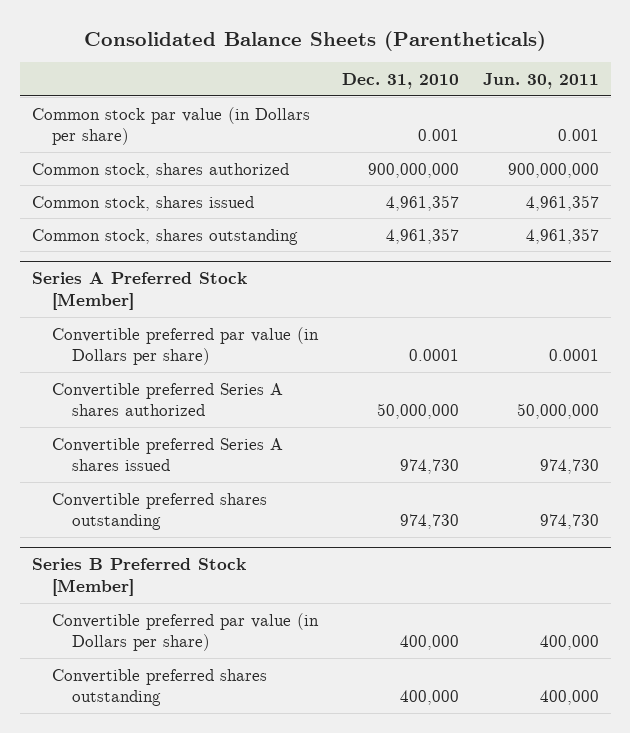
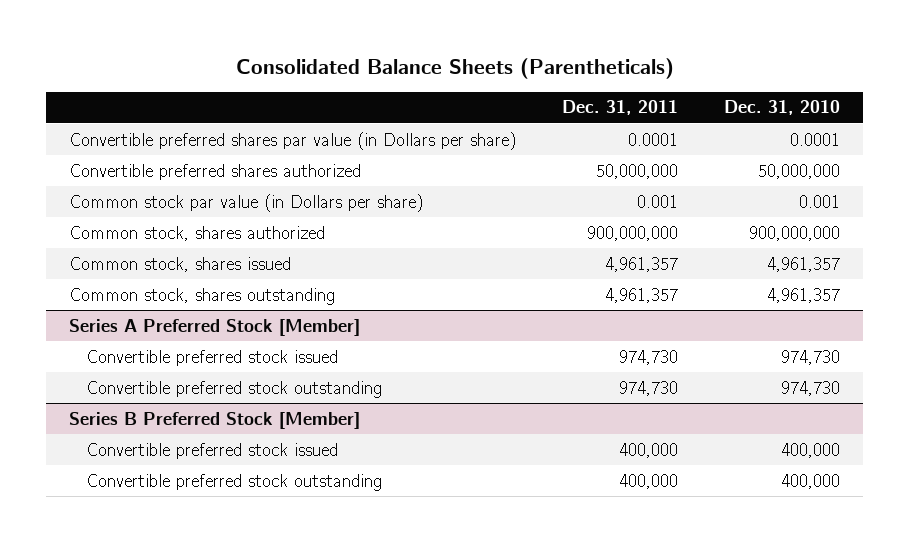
[482,72,599,89] Jun. 30, 2011 -> none
none -> [562,100,679,116] Dec. 31, 2011
none -> [69,131,517,150] Convertible preferred shares par value (in Dollars per share)
none -> [69,163,362,180] Convertible preferred shares authorized
[51,326,319,365] Convertible preferred par value (in Dollars per share) -> none
[51,382,283,416] Convertible preferred Series A shares authorized -> none
[51,437,283,471] Convertible preferred Series A shares issued -> [86,349,339,366] Convertible preferred stock issued
[51,492,267,530] Convertible preferred shares outstanding -> [86,380,383,398] Convertible preferred stock outstanding
[51,612,319,651] Convertible preferred par value (in Dollars per share) -> none
none -> [86,442,339,459] Convertible preferred stock issued
[51,668,267,706] Convertible preferred shares outstanding -> [86,473,383,491] Convertible preferred stock outstanding

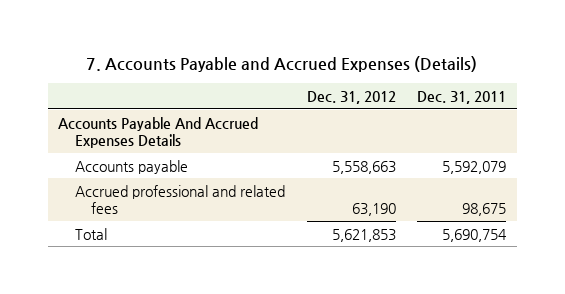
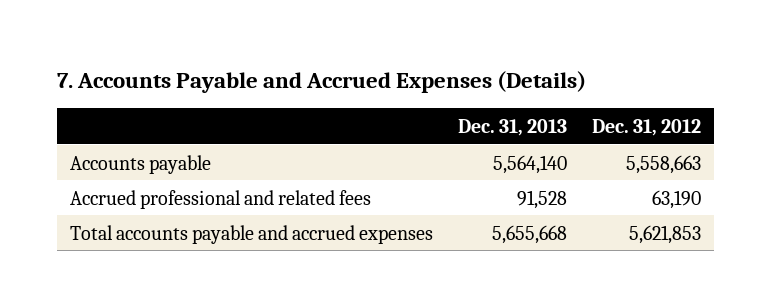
[417,90,507,104] Dec. 31, 2011 -> none
none -> [458,118,568,136] Dec. 31, 2013
[58,116,259,149] Accounts Payable And Accrued Expenses Details -> none
[74,227,107,240] Total -> [70,224,434,244] Total accounts payable and accrued expenses

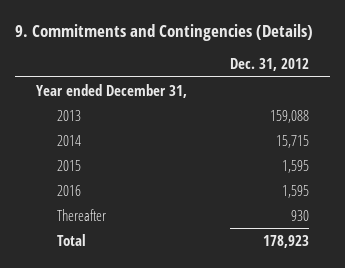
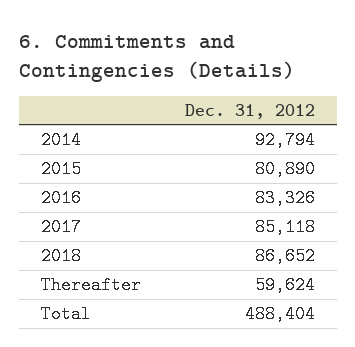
[14,24,313,42] 9. Commitments and Contingencies (Details) -> [18,34,295,83] 6. Commitments and Contingencies (Details)
[36,83,188,98] Year ended December 31, -> none
[56,109,81,121] 2013 -> none
[275,134,309,148] 15,715 -> [254,131,315,150] 92,794
[281,159,309,173] 1,595 -> [254,160,315,179] 80,890
[281,184,309,198] 1,595 -> [254,189,315,208] 83,326
none -> [40,218,81,237] 2017
none -> [40,247,81,266] 2018
[290,209,309,221] 930 -> [254,276,315,295] 59,624
[262,234,309,248] 178,923 -> [244,305,315,324] 488,404

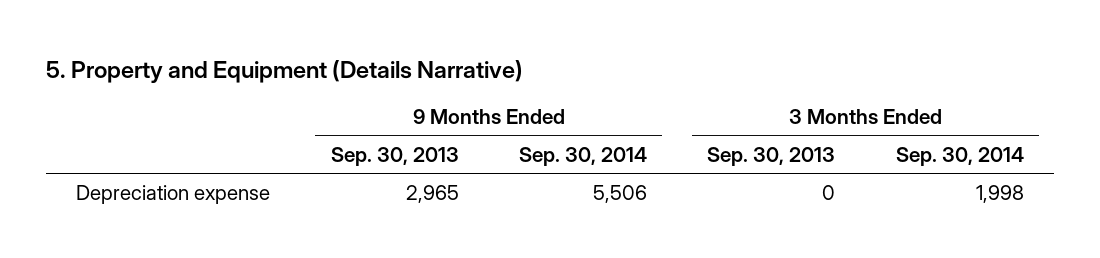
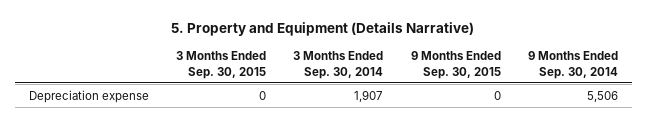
[330,147,459,167] Sep. 30, 2013 -> none
[707,147,836,167] Sep. 30, 2013 -> none
none -> [176,51,267,79] 3 Months Ended Sep. 30, 2015
none -> [410,51,501,79] 9 Months Ended Sep. 30, 2015
[975,185,1024,204] 1,998 -> [354,89,384,102] 1,907

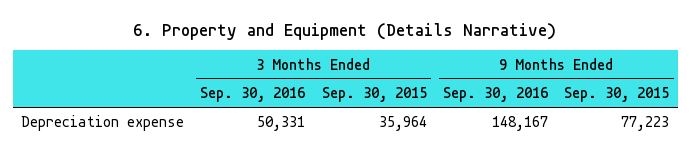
[171,21,475,36] 5. Property and Equipment (Details Narrative) -> [133,22,557,40] 6. Property and Equipment (Details Narrative)
[293,51,384,79] 3 Months Ended Sep. 30, 2014 -> none
[528,51,619,79] 9 Months Ended Sep. 30, 2014 -> none
none -> [200,87,306,103] Sep. 30, 2016
none -> [443,87,549,103] Sep. 30, 2016
[259,90,267,100] 0 -> [378,116,427,132] 35,964
[493,90,501,100] 0 -> [621,116,670,132] 77,223

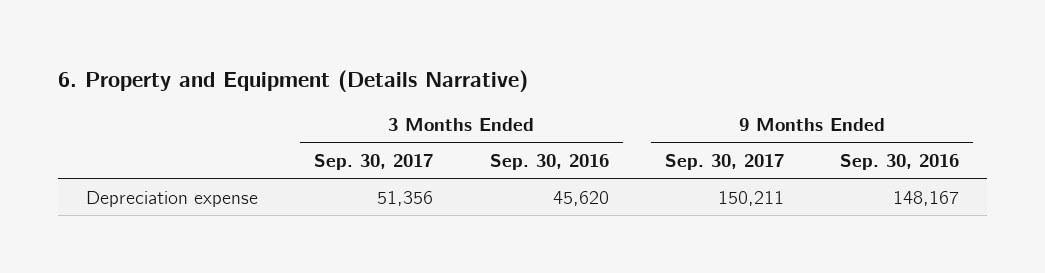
[321,87,427,103] Sep. 30, 2015 -> none
[564,87,670,103] Sep. 30, 2015 -> none
none -> [314,153,434,170] Sep. 30, 2017
none -> [664,153,784,170] Sep. 30, 2017
[257,116,306,132] 50,331 -> [552,190,609,206] 45,620

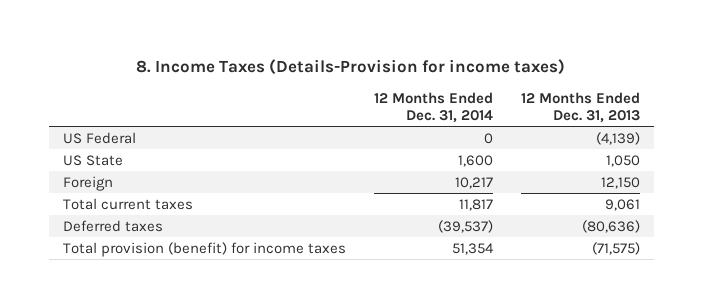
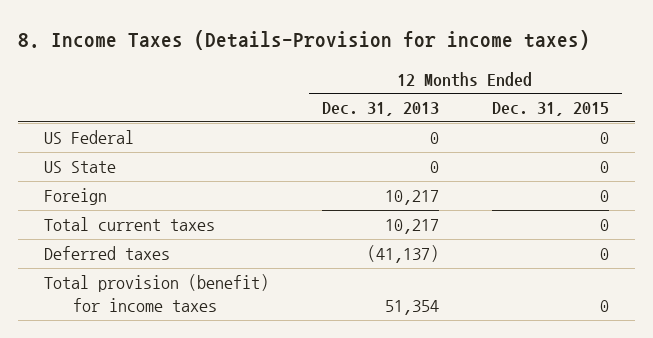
[373,91,493,123] 12 Months Ended Dec. 31, 2014 -> none
none -> [491,102,609,117] Dec. 31, 2015
[595,131,640,145] (4,139) -> [430,132,440,145] 0
[605,154,640,167] 1,050 -> [430,161,440,174] 0
[600,176,640,189] 12,150 -> [385,190,440,206] 10,217
[604,198,640,211] 9,061 -> [385,219,440,235] 10,217
[581,219,640,233] (80,636) -> [367,245,440,264] (41,137)
[591,241,640,255] (71,575) -> [385,300,440,316] 51,354

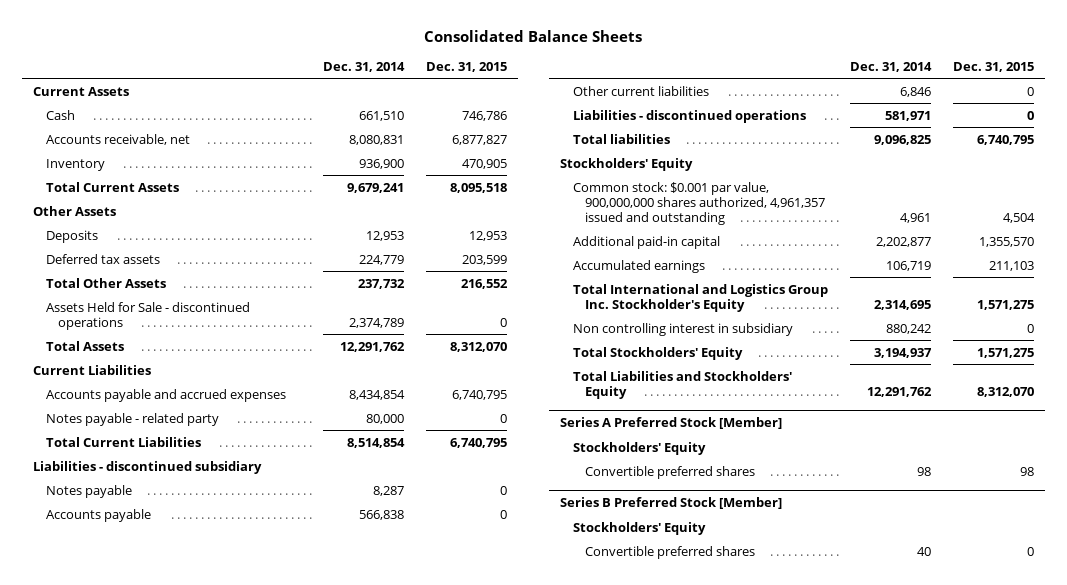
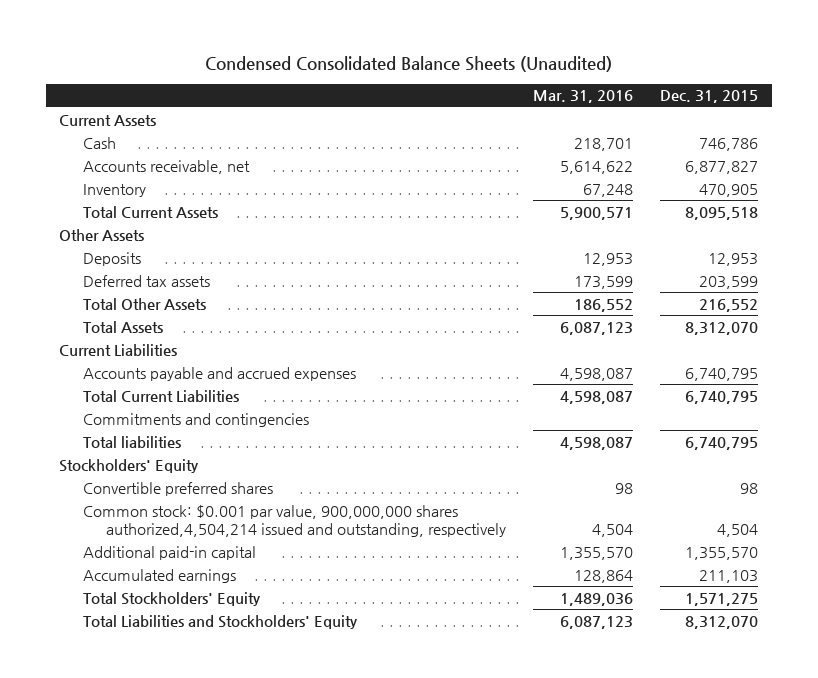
[424,29,643,42] Consolidated Balance Sheets -> [204,55,612,72] Condensed Consolidated Balance Sheets (Unaudited)
[322,61,405,72] Dec. 31, 2014 -> none
none -> [533,90,634,104] Mar. 31, 2016
[45,301,250,330] Assets Held for Sale - discontinued operations -> none
[45,412,219,426] Notes payable - related party -> none
[33,460,263,474] Liabilities - discontinued subsidiary -> none
[45,484,132,498] Notes payable -> none
[45,508,151,522] Accounts payable -> none
[572,85,709,96] Other current liabilities -> none
[572,109,806,123] Liabilities - discontinued operations -> none
none -> [82,412,309,427] Commitments and contingencies
none -> [82,481,273,496] Convertible preferred shares
[572,181,826,225] Common stock: $0.001 par value, 900,000,000 shares authorized, 4,961,357 issued and outstanding -> [82,504,507,537] Common stock: $0.001 par value, 900,000,000 shares authorized,4,504,214 issued and outstanding, respectively
[572,283,828,312] Total International and Logistics Group Inc. Stockholder's Equity -> none
[572,322,793,336] Non controlling interest in subsidiary -> none
[559,417,782,430] Series A Preferred Stock [Member] -> none
[572,441,706,455] Stockholders' Equity -> none
[585,465,756,479] Convertible preferred shares -> none
[559,497,782,510] Series B Preferred Stock [Member] -> none
[572,521,706,535] Stockholders' Equity -> none
[585,545,756,559] Convertible preferred shares -> none

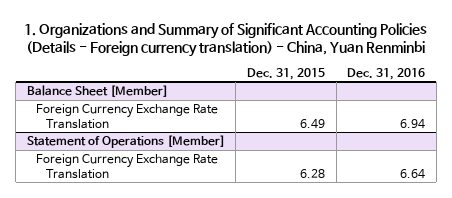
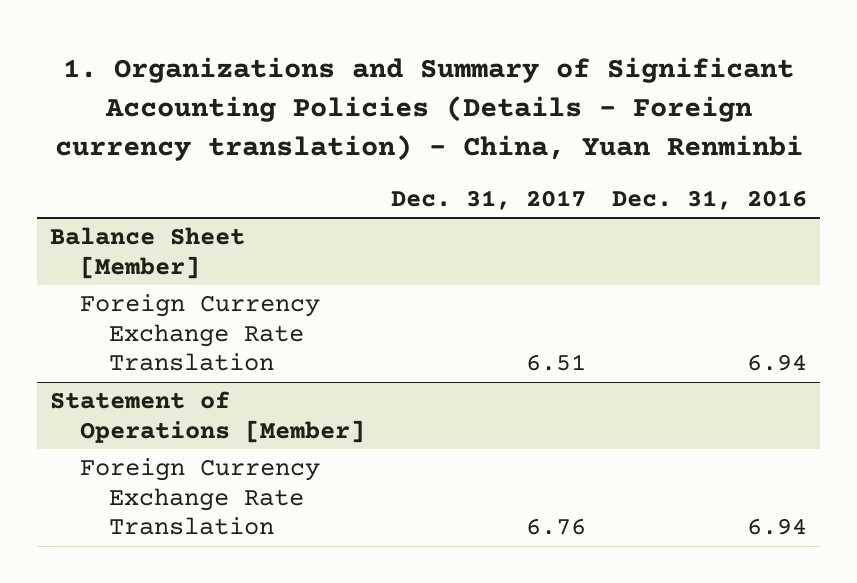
[247,67,326,80] Dec. 31, 2015 -> none
none -> [390,190,586,211] Dec. 31, 2017
[400,168,426,179] 6.64 -> [746,518,807,536] 6.94

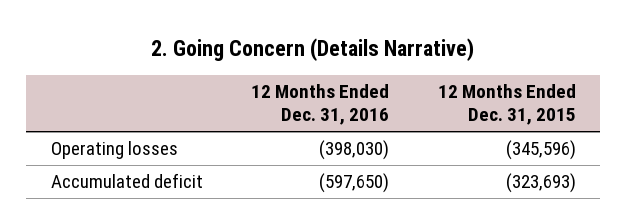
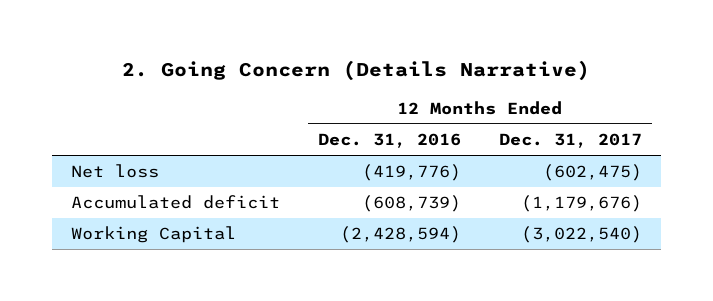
[437,83,576,126] 12 Months Ended Dec. 31, 2015 -> none
none -> [499,132,643,148] Dec. 31, 2017
[50,141,178,160] Operating losses -> [70,164,159,179] Net loss
[319,140,390,161] (398,030) -> [361,164,461,182] (419,776)
[319,173,390,194] (597,650) -> [361,195,461,213] (608,739)
none -> [70,226,236,244] Working Capital

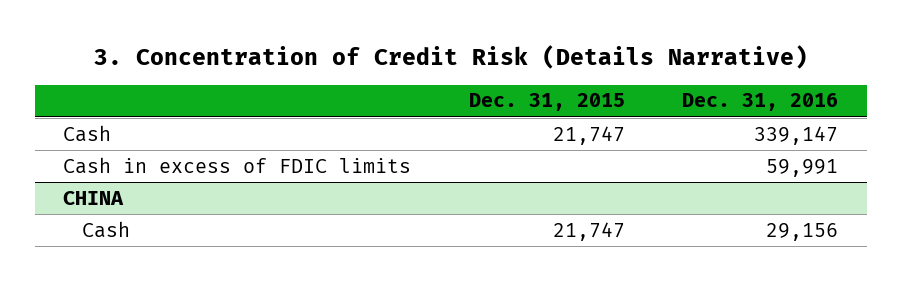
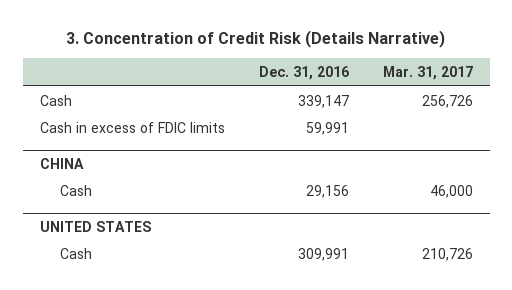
[468,93,625,112] Dec. 31, 2015 -> none
none -> [382,66,473,81] Mar. 31, 2017
none -> [39,220,151,232] UNITED STATES
none -> [59,247,92,259] Cash

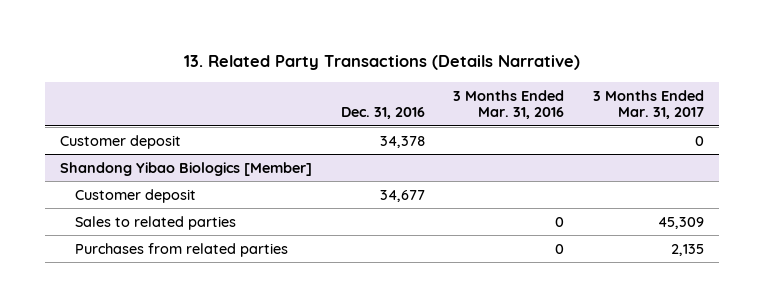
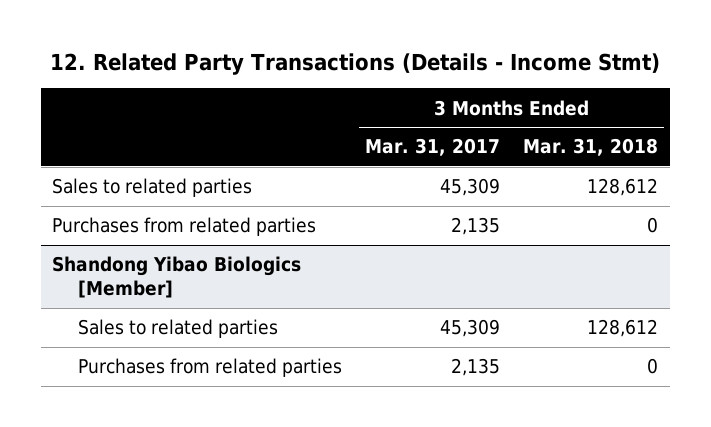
[183,55,580,71] 13. Related Party Transactions (Details Narrative) -> [50,52,661,75] 12. Related Party Transactions (Details - Income Stmt)
[340,107,425,120] Dec. 31, 2016 -> none
[453,89,565,120] 3 Months Ended Mar. 31, 2016 -> none
none -> [523,138,659,157] Mar. 31, 2018
[59,134,181,149] Customer deposit -> none
none -> [52,178,253,198] Sales to related parties
none -> [52,217,317,237] Purchases from related parties
[75,188,197,203] Customer deposit -> none

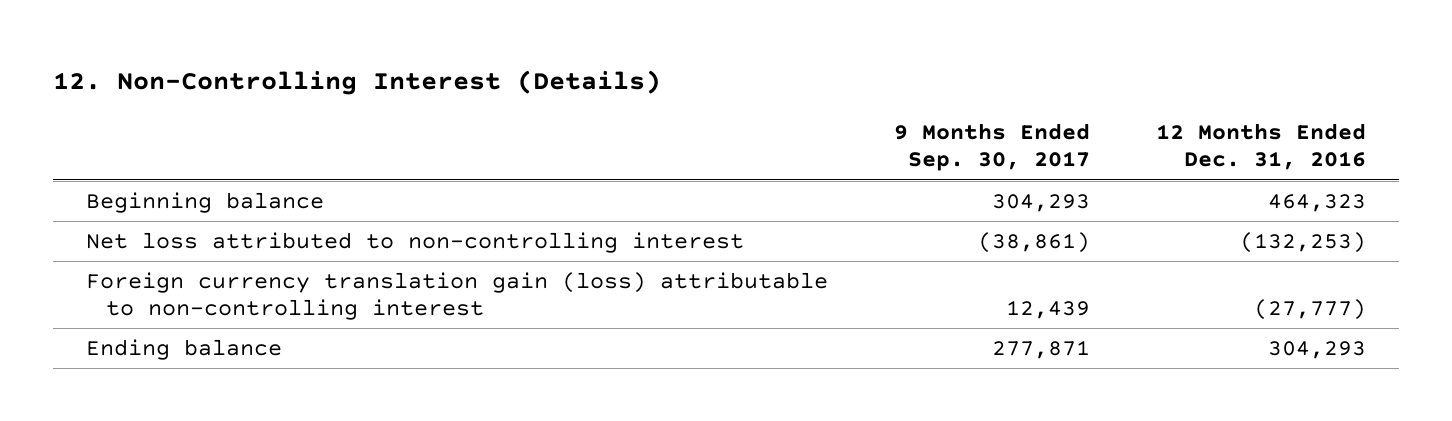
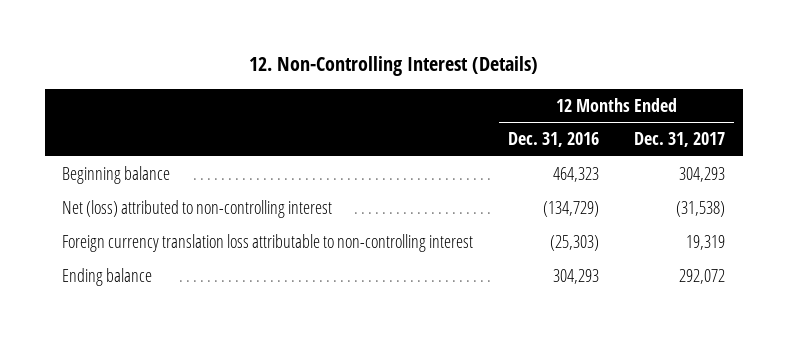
[894,123,1091,172] 9 Months Ended Sep. 30, 2017 -> none
none -> [634,132,726,148] Dec. 31, 2017
[85,232,744,254] Net loss attributed to non-controlling interest -> [62,199,333,218] Net (loss) attributed to non-controlling interest
[1240,232,1367,254] (132,253) -> [543,200,600,217] (134,729)
[85,272,828,321] Foreign currency translation gain (loss) attributable to non-controlling interest -> [62,233,474,252] Foreign currency translation loss attributable to non-controlling interest
[1254,299,1367,321] (27,777) -> [550,234,600,251] (25,303)

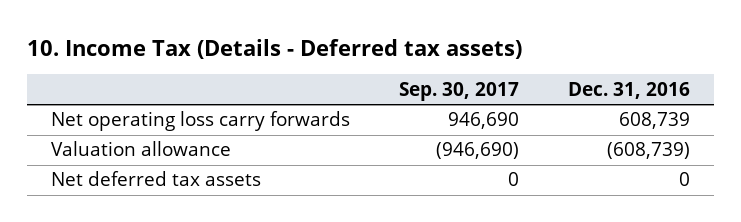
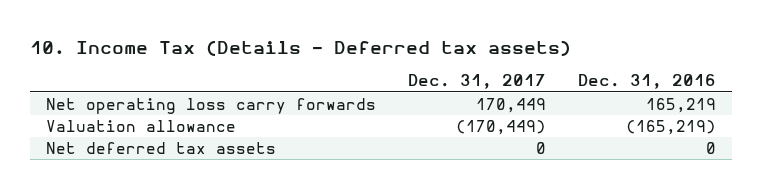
[398,81,519,101] Sep. 30, 2017 -> none
none -> [408,74,547,90] Dec. 31, 2017
[618,112,690,130] 608,739 -> [646,97,717,113] 165,219
[606,142,690,160] (608,739) -> [626,119,717,135] (165,219)

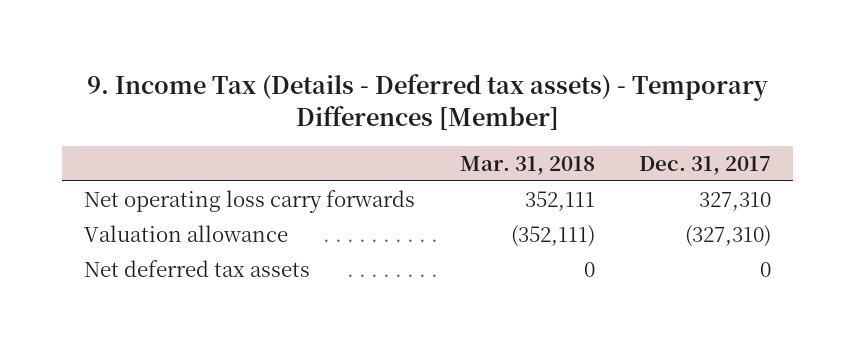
[30,40,572,57] 10. Income Tax (Details - Deferred tax assets) -> [86,74,768,130] 9. Income Tax (Details - Deferred tax assets) - Temporary Differences [Member]
[578,74,717,90] Dec. 31, 2016 -> none
none -> [459,156,595,176] Mar. 31, 2018
[476,97,547,113] 170,449 -> [698,191,771,211] 327,310
[456,119,547,135] (170,449) -> [684,224,771,247] (327,310)

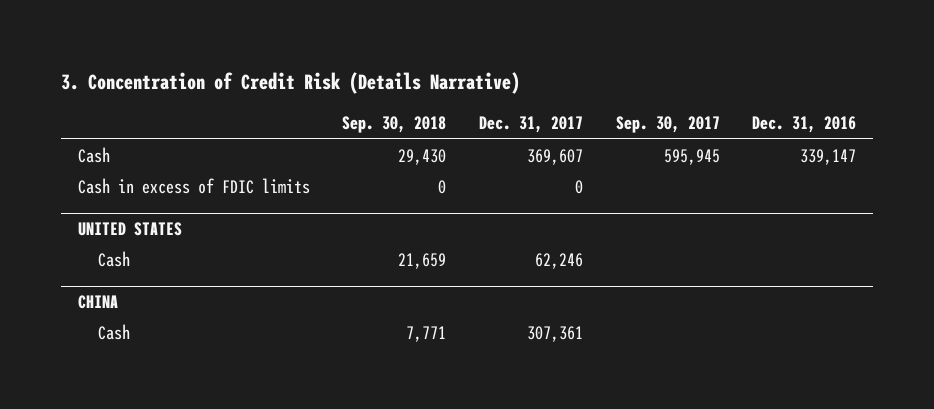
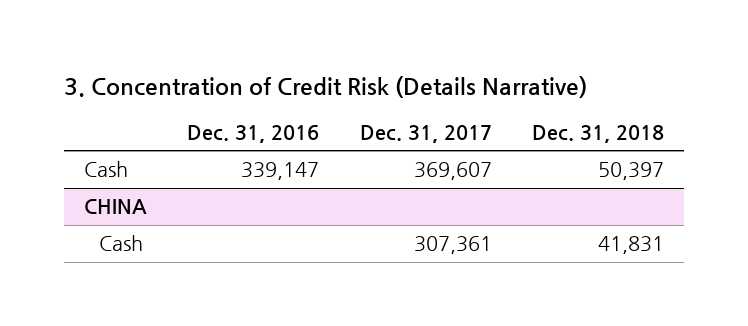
[342,116,447,134] Sep. 30, 2018 -> none
[615,116,720,134] Sep. 30, 2017 -> none
none -> [532,124,665,143] Dec. 31, 2018
[77,177,310,194] Cash in excess of FDIC limits -> none
[77,222,182,237] UNITED STATES -> none
[98,250,131,267] Cash -> none

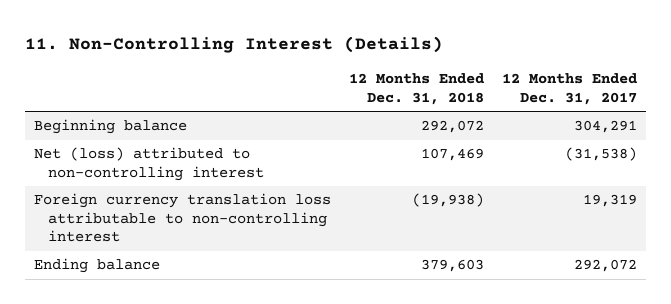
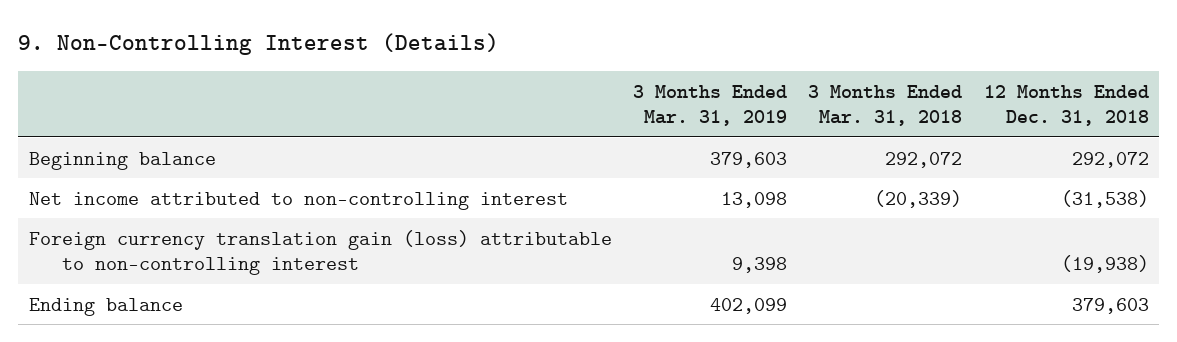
[24,36,443,54] 11. Non-Controlling Interest (Details) -> [17,33,499,56] 9. Non-Controlling Interest (Details)
[501,73,637,105] 12 Months Ended Dec. 31, 2017 -> none
none -> [632,84,787,127] 3 Months Ended Mar. 31, 2019
none -> [808,84,963,127] 3 Months Ended Mar. 31, 2018
[33,147,265,181] Net (loss) attributed to non-controlling interest -> [28,191,568,210] Net income attributed to non-controlling interest
[420,148,484,162] 107,469 -> [1060,189,1149,208] (31,538)
[33,193,331,243] Foreign currency translation loss attributable to non-controlling interest -> [28,229,612,275] Foreign currency translation gain (loss) attributable to non-controlling interest

